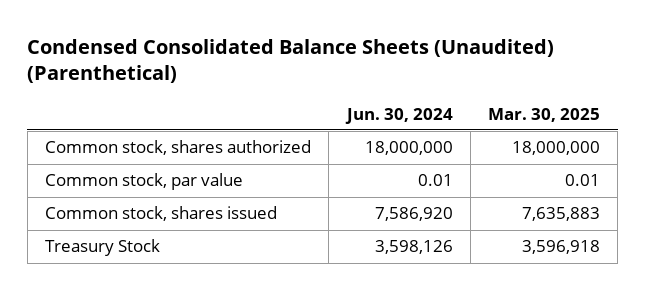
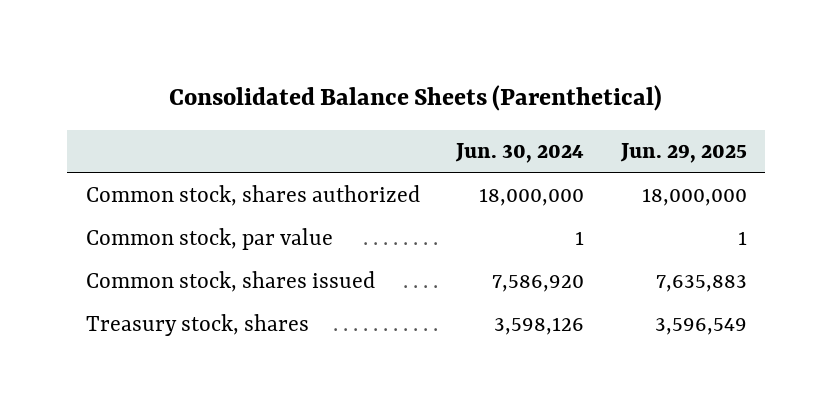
[27,38,555,84] Condensed Consolidated Balance Sheets (Unaudited) (Parenthetical) -> [169,85,663,112] Consolidated Balance Sheets (Parenthetical)
[488,107,601,122] Mar. 30, 2025 -> none
none -> [619,143,747,164] Jun. 29, 2025
[417,174,453,187] 0.01 -> [575,231,585,246] 1
[45,239,161,257] Treasury Stock -> [85,314,309,337] Treasury stock, shares

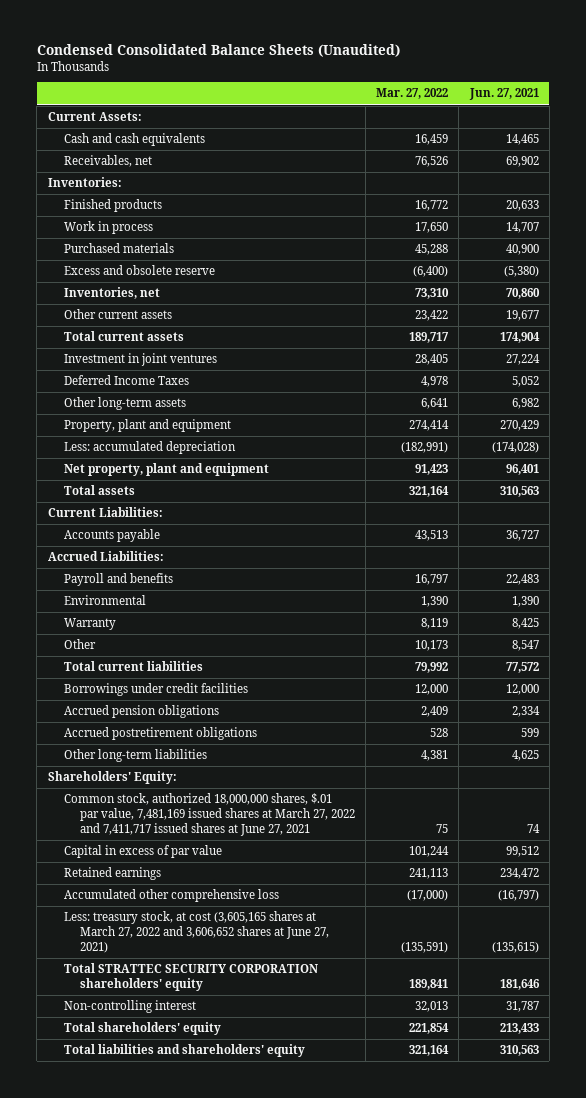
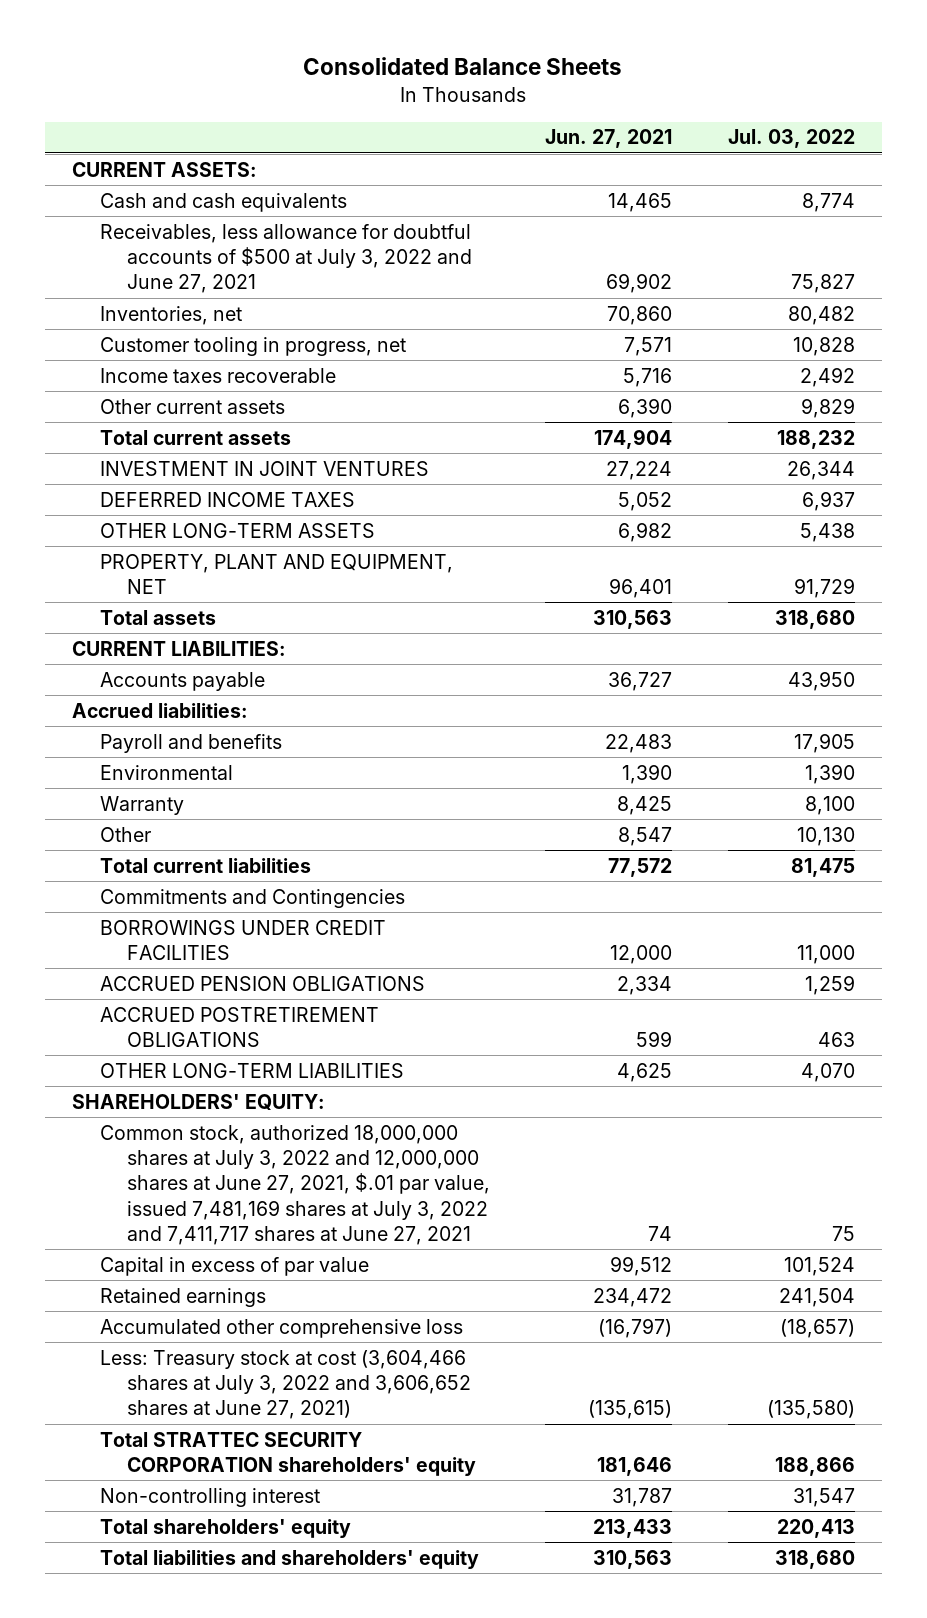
[36,43,400,57] Condensed Consolidated Balance Sheets (Unaudited) -> [303,57,623,76] Consolidated Balance Sheets
[376,88,449,100] Mar. 27, 2022 -> none
none -> [727,129,855,149] Jul. 03, 2022
[47,112,142,122] Current Assets: -> [72,161,258,177] CURRENT ASSETS:
[47,177,122,188] Inventories: -> none
[63,199,162,213] Finished products -> none
[63,221,153,235] Work in process -> none
[63,243,174,254] Purchased materials -> none
[63,265,215,276] Excess and obsolete reserve -> none
[63,155,152,168] Receivables, net -> [99,223,473,294] Receivables, less allowance for doubtful accounts of $500 at July 3, 2022 and June 27, 2021
none -> [99,336,406,356] Customer tooling in progress, net
none -> [99,367,336,383] Income taxes recoverable
[505,310,539,322] 19,677 -> [618,397,673,418] 6,390
[63,419,231,433] Property, plant and equipment -> none
[63,441,236,455] Less: accumulated depreciation -> none
[63,353,217,367] Investment in joint ventures -> [99,460,429,476] INVESTMENT IN JOINT VENTURES
[63,375,189,386] Deferred Income Taxes -> [99,491,355,507] DEFERRED INCOME TAXES
[63,397,186,411] Other long-term assets -> [99,522,375,538] OTHER LONG-TERM ASSETS
[63,463,269,477] Net property, plant and equipment -> [99,553,453,595] PROPERTY, PLANT AND EQUIPMENT, NET
[47,507,163,518] Current Liabilities: -> [72,640,287,656] CURRENT LIABILITIES:
[47,551,164,562] Accrued Liabilities: -> [72,702,249,718] Accrued liabilities:
none -> [99,888,405,908] Commitments and Contingencies
[63,683,248,697] Borrowings under credit facilities -> [99,919,386,961] BORROWINGS UNDER CREDIT FACILITIES
[63,705,219,719] Accrued pension obligations -> [99,975,425,991] ACCRUED PENSION OBLIGATIONS
[63,727,257,741] Accrued postretirement obligations -> [99,1006,379,1048] ACCRUED POSTRETIREMENT OBLIGATIONS
[63,749,207,763] Other long-term liabilities -> [99,1062,404,1078] OTHER LONG-TERM LIABILITIES
[47,771,177,785] Shareholders' Equity: -> [72,1093,326,1110] SHAREHOLDERS' EQUITY:
[63,793,355,837] Common stock, authorized 18,000,000 shares, $.01 par value, 7,481,169 issued shares at March 27, 2022 and 7,411,717 issued shares at June 27, 2021 -> [99,1124,491,1246] Common stock, authorized 18,000,000 shares at July 3, 2022 and 12,000,000 shares at June 27, 2021, $.01 par value, issued 7,481,169 shares at July 3, 2022 and 7,411,717 shares at June 27, 2021
[63,911,329,954] Less: treasury stock, at cost (3,605,165 shares at March 27, 2022 and 3,606,652 shares at June 27, 2021) -> [99,1349,472,1420] Less: Treasury stock at cost (3,604,466 shares at July 3, 2022 and 3,606,652 shares at June 27, 2021)

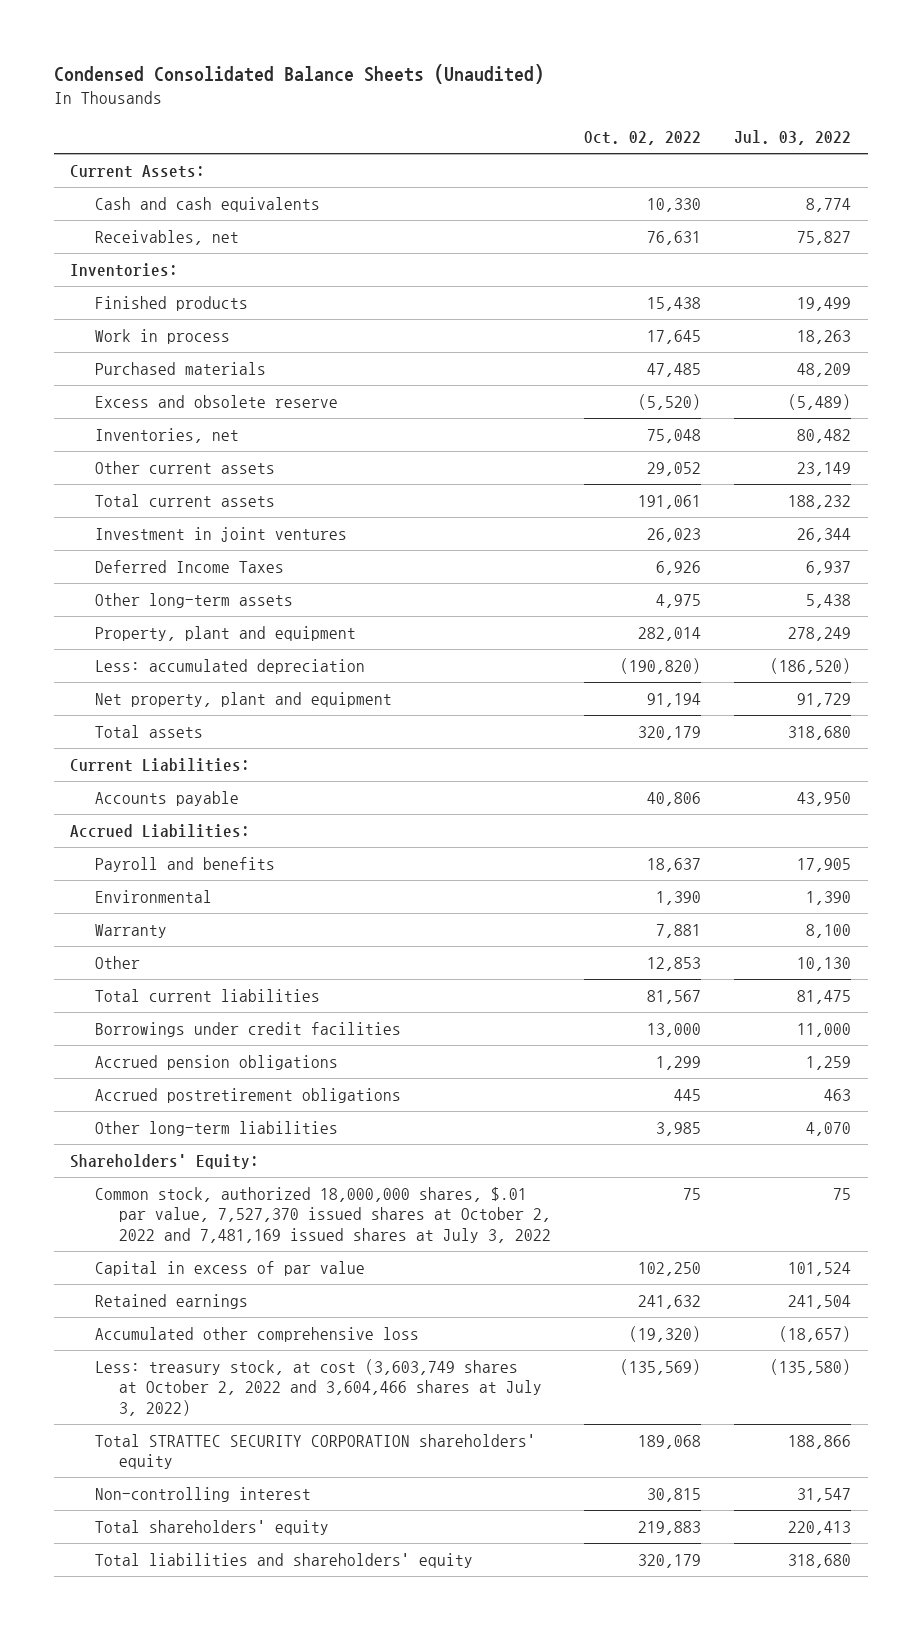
[303,57,623,76] Consolidated Balance Sheets -> [53,64,544,85] Condensed Consolidated Balance Sheets (Unaudited)
[545,129,673,149] Jun. 27, 2021 -> none
none -> [584,131,702,146] Oct. 02, 2022
[72,161,258,177] CURRENT ASSETS: -> [70,164,206,178] Current Assets:
[99,223,473,294] Receivables, less allowance for doubtful accounts of $500 at July 3, 2022 and June 27, 2021 -> [94,229,239,245] Receivables, net
none -> [70,262,179,277] Inventories:
none -> [94,295,248,311] Finished products
none -> [94,328,230,344] Work in process
none -> [94,361,266,375] Purchased materials
none -> [94,394,338,408] Excess and obsolete reserve
[99,336,406,356] Customer tooling in progress, net -> none
[99,367,336,383] Income taxes recoverable -> none
[800,397,855,418] 9,829 -> [797,461,852,476] 23,149
[99,460,429,476] INVESTMENT IN JOINT VENTURES -> [94,526,347,542] Investment in joint ventures
[99,491,355,507] DEFERRED INCOME TAXES -> [94,559,284,573] Deferred Income Taxes
[99,522,375,538] OTHER LONG-TERM ASSETS -> [94,592,293,608] Other long-term assets
none -> [94,625,356,641] Property, plant and equipment
none -> [94,658,365,674] Less: accumulated depreciation
[99,553,453,595] PROPERTY, PLANT AND EQUIPMENT, NET -> [94,691,392,707] Net property, plant and equipment
[72,640,287,656] CURRENT LIABILITIES: -> [70,757,251,772] Current Liabilities:
[72,702,249,718] Accrued liabilities: -> [70,823,251,838] Accrued Liabilities:
[99,888,405,908] Commitments and Contingencies -> none
[99,919,386,961] BORROWINGS UNDER CREDIT FACILITIES -> [94,1021,401,1037] Borrowings under credit facilities
[99,975,425,991] ACCRUED PENSION OBLIGATIONS -> [94,1054,338,1070] Accrued pension obligations
[99,1006,379,1048] ACCRUED POSTRETIREMENT OBLIGATIONS -> [94,1087,401,1103] Accrued postretirement obligations
[99,1062,404,1078] OTHER LONG-TERM LIABILITIES -> [94,1120,338,1136] Other long-term liabilities
[72,1093,326,1110] SHAREHOLDERS' EQUITY: -> [70,1153,260,1169] Shareholders' Equity:
[99,1124,491,1246] Common stock, authorized 18,000,000 shares at July 3, 2022 and 12,000,000 shares at June 27, 2021, $.01 par value, issued 7,481,169 shares at July 3, 2022 and 7,411,717 shares at June 27, 2021 -> [94,1186,552,1243] Common stock, authorized 18,000,000 shares, $.01 par value, 7,527,370 issued shares at October 2, 2022 and 7,481,169 issued shares at July 3, 2022
[99,1349,472,1420] Less: Treasury stock at cost (3,604,466 shares at July 3, 2022 and 3,606,652 shares at June 27, 2021) -> [94,1358,543,1416] Less: treasury stock, at cost (3,603,749 shares at October 2, 2022 and 3,604,466 shares at July 3, 2022)

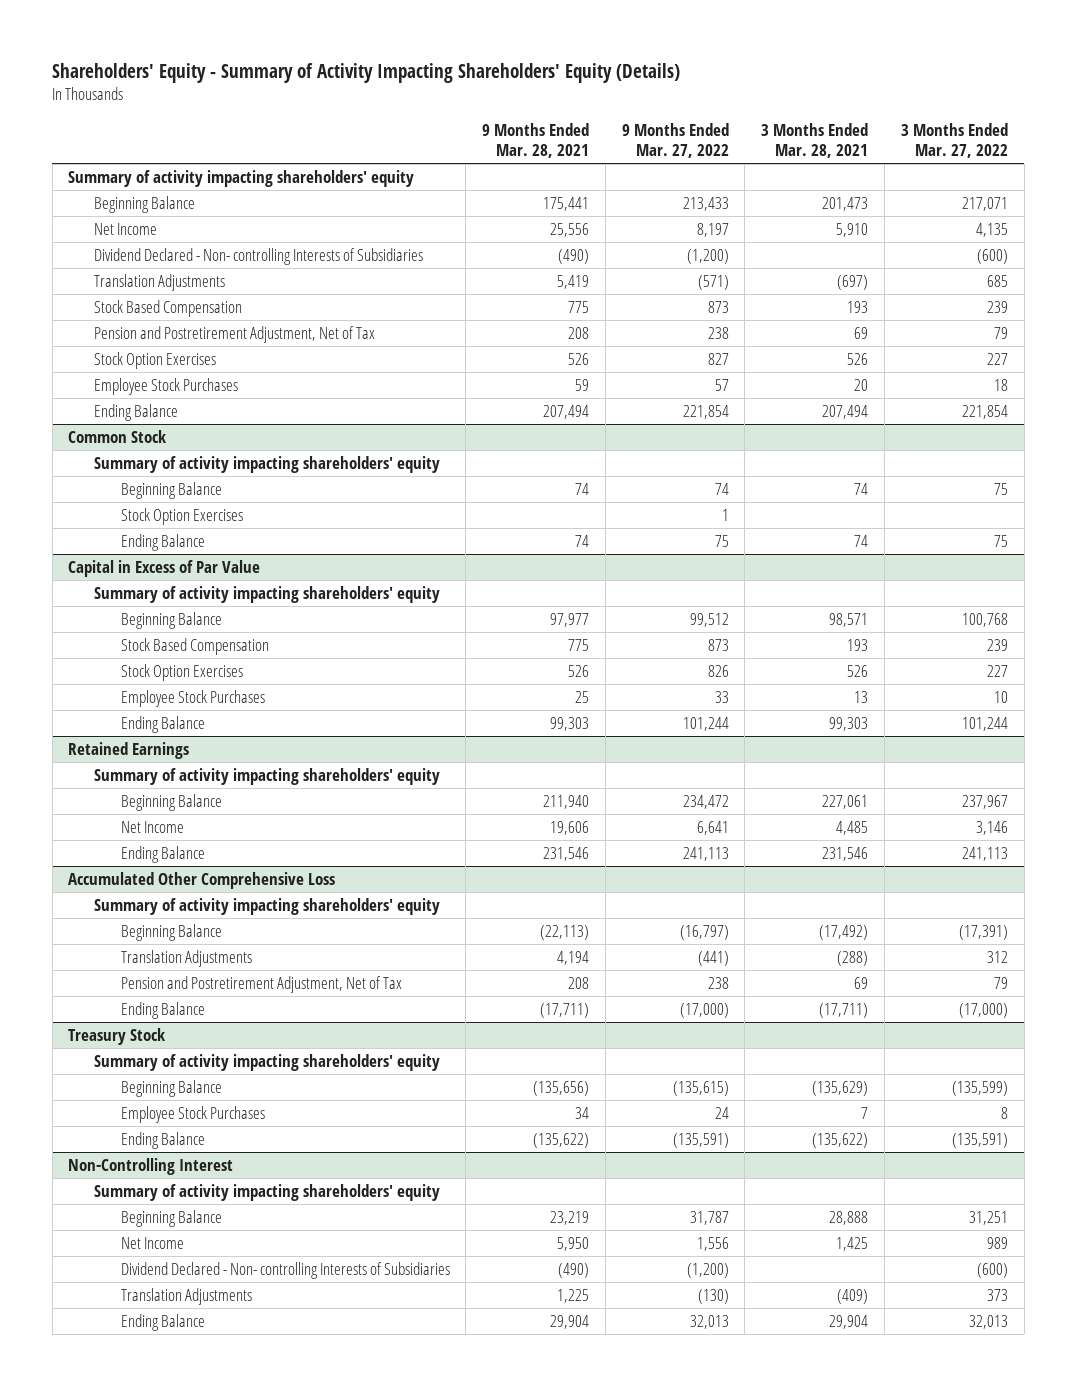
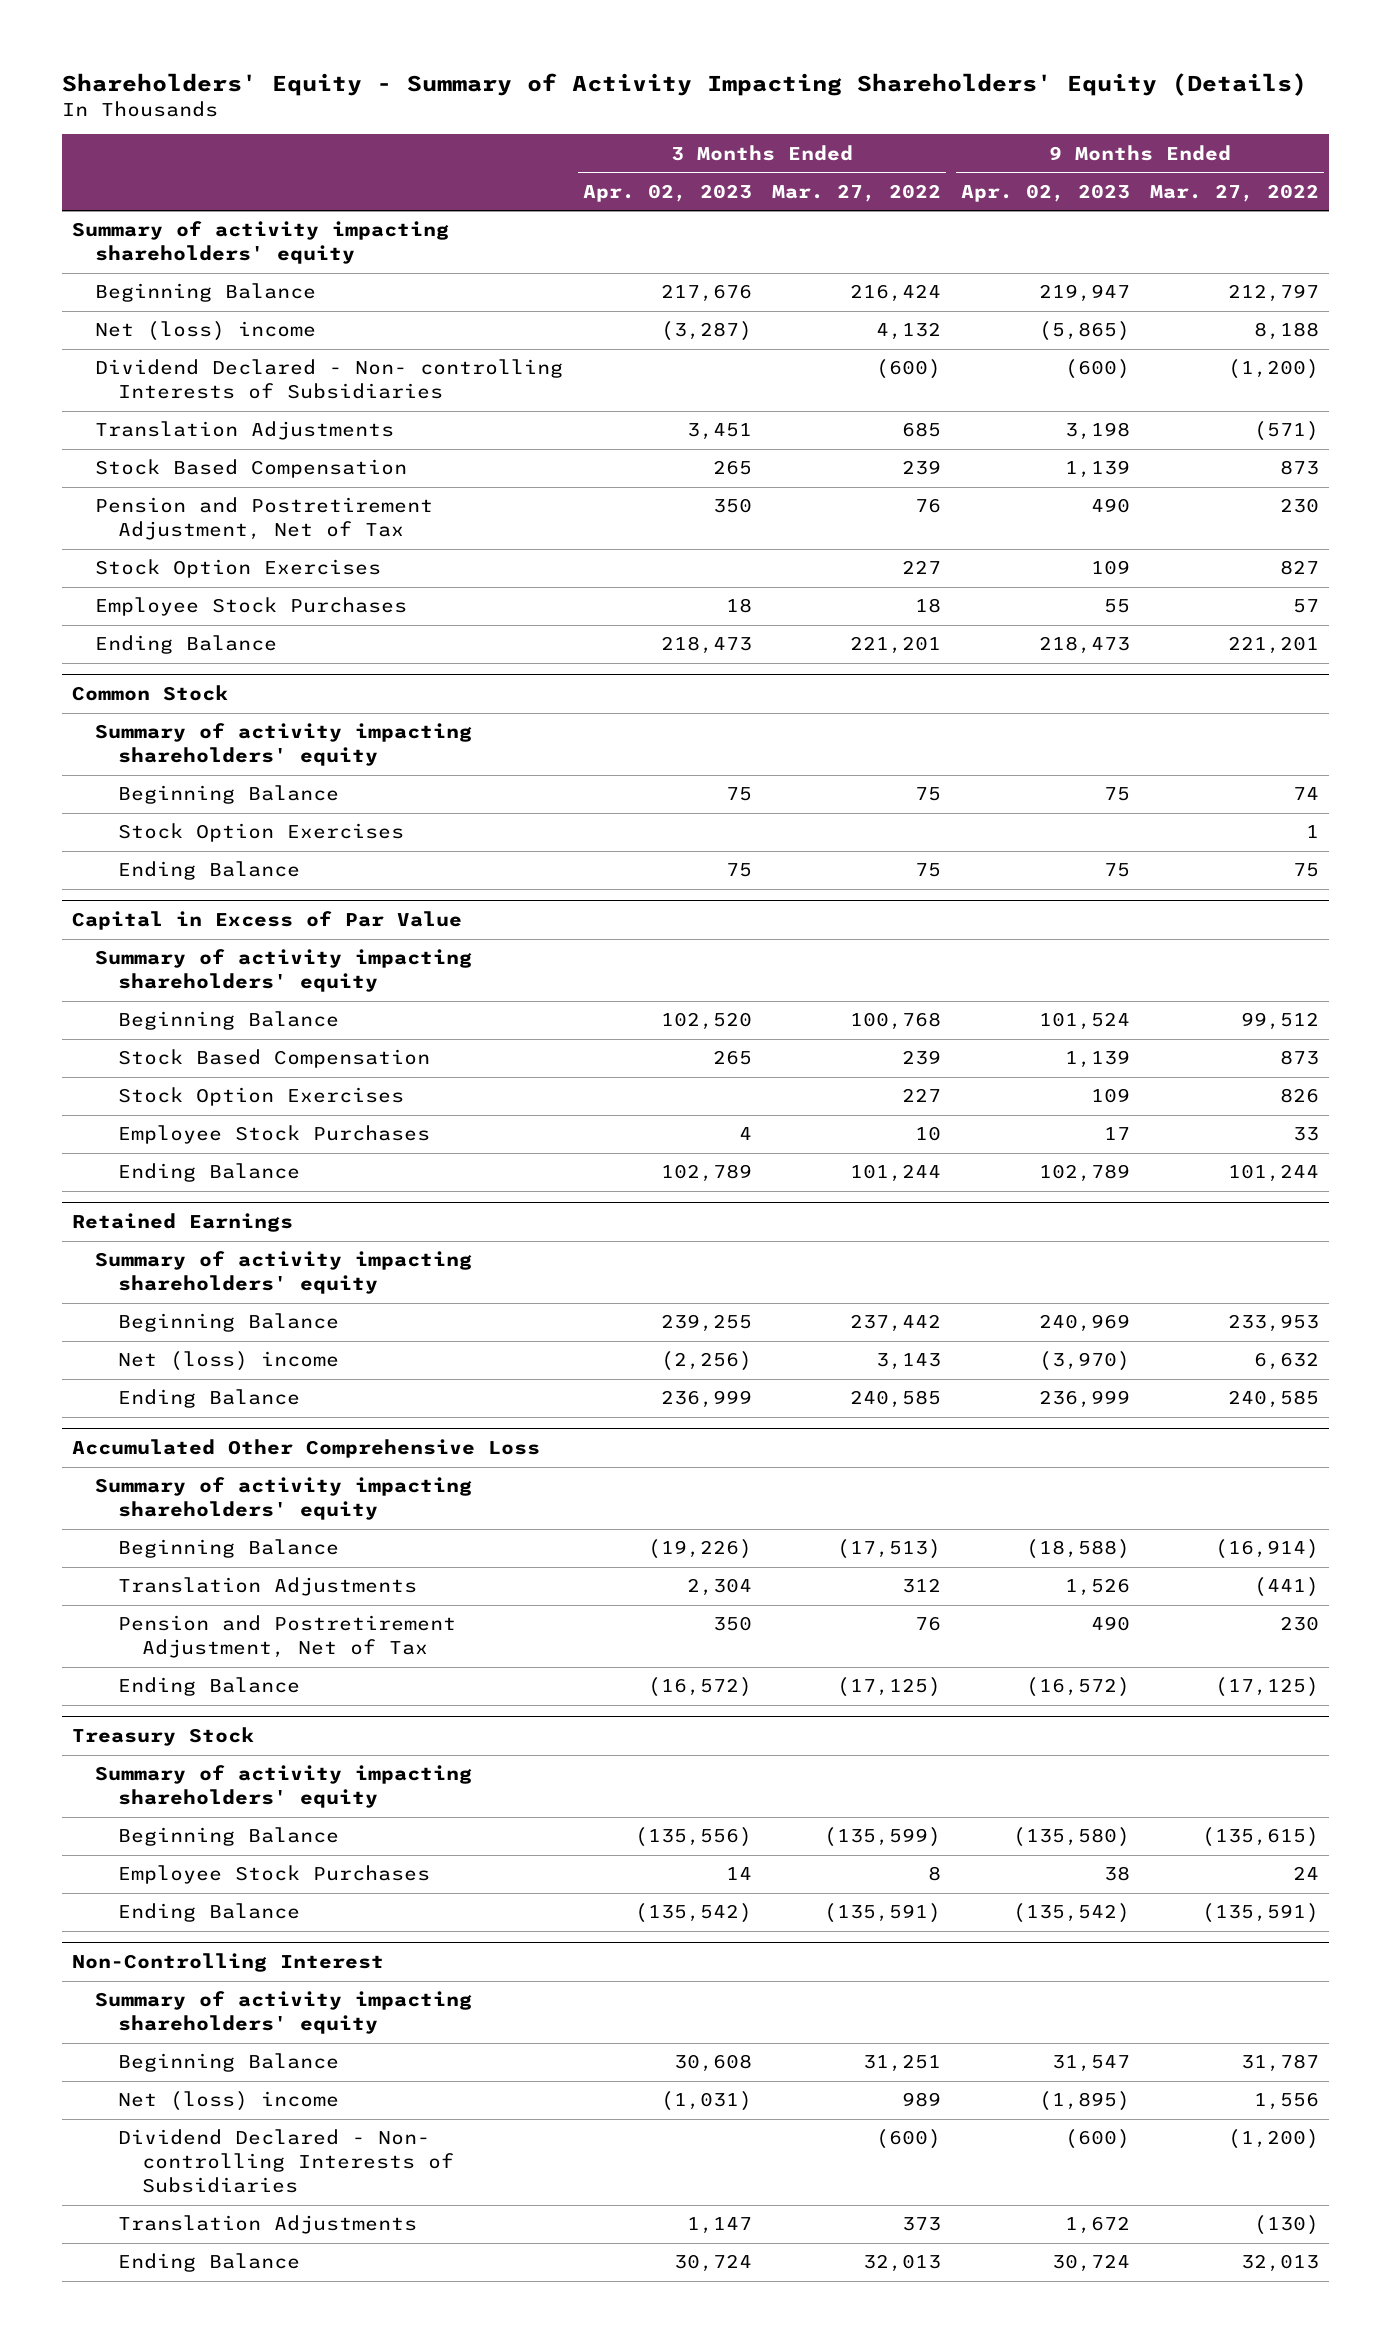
[482,123,590,159] 9 Months Ended Mar. 28, 2021 -> none
[761,123,869,159] 3 Months Ended Mar. 28, 2021 -> none
none -> [583,183,753,202] Apr. 02, 2023
none -> [960,183,1130,202] Apr. 02, 2023
[682,196,729,211] 213,433 -> [1227,284,1319,303] 212,797
[961,196,1008,211] 217,071 -> [850,284,942,303] 216,424
[94,222,158,235] Net Income -> [95,321,317,342] Net (loss) income
[696,222,729,237] 8,197 -> [1253,322,1319,341] 8,188
[975,222,1008,237] 4,135 -> [876,322,942,341] 4,132
[707,326,729,339] 238 -> [1279,498,1319,514] 230
[993,326,1008,339] 79 -> [915,498,942,514] 76
[682,404,729,419] 221,854 -> [1227,636,1319,655] 221,201
[961,404,1008,419] 221,854 -> [850,636,942,655] 221,201
[682,794,729,809] 234,472 -> [1227,1314,1319,1333] 233,953
[961,794,1008,809] 237,967 -> [850,1314,942,1333] 237,442
[120,820,184,833] Net Income -> [118,1351,340,1372] Net (loss) income
[696,820,729,835] 6,641 -> [1253,1352,1319,1371] 6,632
[975,820,1008,835] 3,146 -> [876,1353,942,1371] 3,143
[682,846,729,861] 241,113 -> [1227,1390,1319,1409] 240,585
[961,846,1008,861] 241,113 -> [850,1390,942,1409] 240,585
[679,924,729,940] (16,797) -> [1214,1539,1319,1560] (16,914)
[958,924,1008,940] (17,391) -> [837,1539,942,1560] (17,513)
[707,976,729,989] 238 -> [1279,1616,1319,1632] 230
[993,976,1008,989] 79 -> [915,1616,942,1632] 76
[679,1002,729,1018] (17,000) -> [1214,1677,1319,1698] (17,125)
[958,1002,1008,1018] (17,000) -> [837,1677,942,1698] (17,125)
[120,1236,184,1249] Net Income -> [118,2091,340,2112] Net (loss) income

